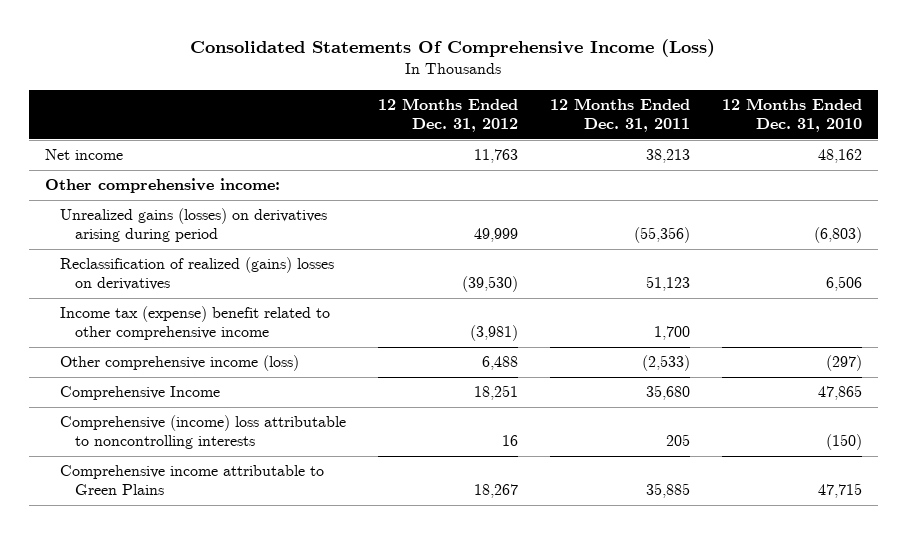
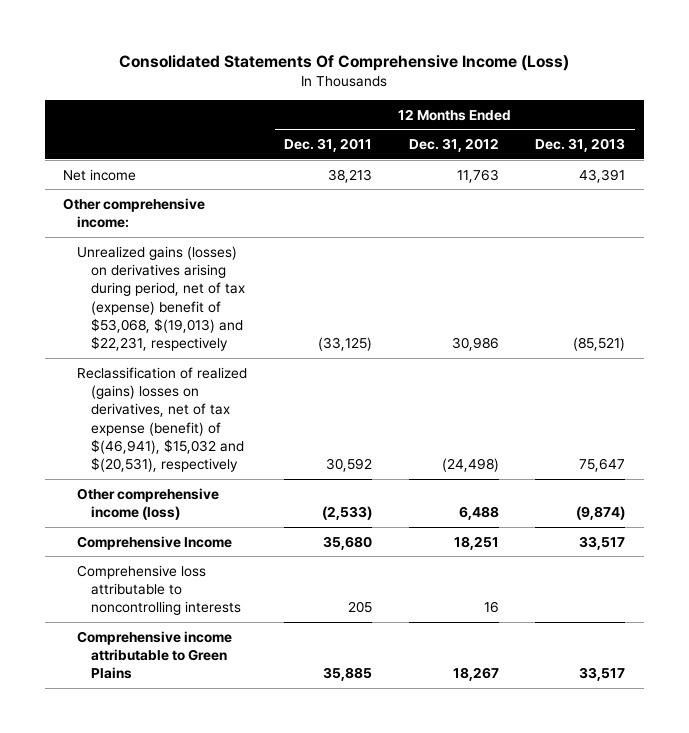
[722,97,863,133] 12 Months Ended Dec. 31, 2010 -> none
none -> [535,138,626,153] Dec. 31, 2013
[59,208,327,243] Unrealized gains (losses) on derivatives arising during period -> none
[59,257,334,291] Reclassification of realized (gains) losses on derivatives -> none
[59,306,330,341] Income tax (expense) benefit related to other comprehensive income -> none
none -> [77,245,246,352] Unrealized gains (losses) on derivatives arising during period, net of tax (expense) benefit of $53,068, $(19,013) and $22,231, respectively
none -> [77,366,248,473] Reclassification of realized (gains) losses on derivatives, net of tax expense (benefit) of $(46,941), $15,032 and $(20,531), respectively
[59,415,346,450] Comprehensive (income) loss attributable to noncontrolling interests -> [77,564,242,616] Comprehensive loss attributable to noncontrolling interests

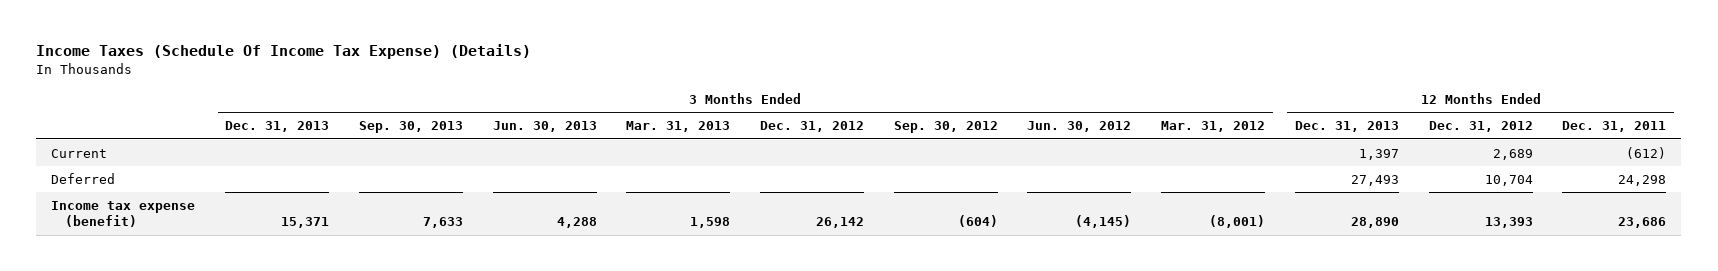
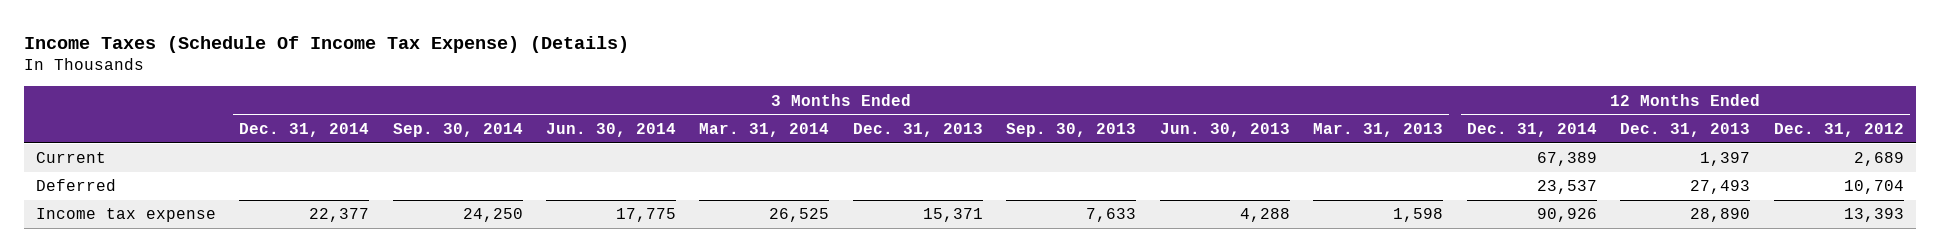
[759,121,864,133] Dec. 31, 2012 -> none
[893,121,998,134] Sep. 30, 2012 -> none
[1027,121,1132,133] Jun. 30, 2012 -> none
[1161,121,1266,133] Mar. 31, 2012 -> none
[1562,121,1667,133] Dec. 31, 2011 -> none
none -> [239,122,370,137] Dec. 31, 2014
none -> [392,122,523,137] Sep. 30, 2014
none -> [546,122,677,137] Jun. 30, 2014
none -> [699,122,830,137] Mar. 31, 2014
none -> [1466,122,1597,137] Dec. 31, 2014
[51,200,196,228] Income tax expense (benefit) -> [35,208,216,223] Income tax expense

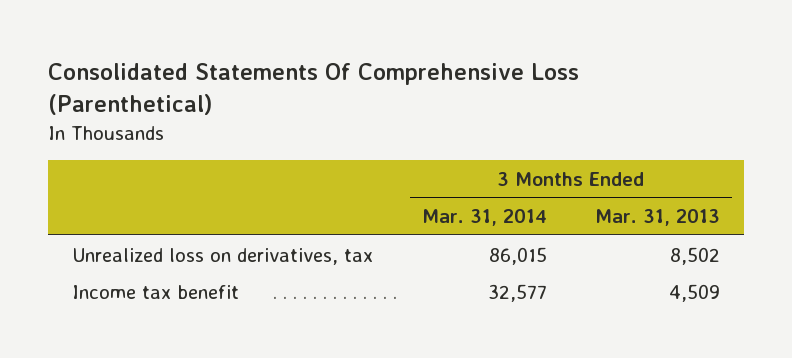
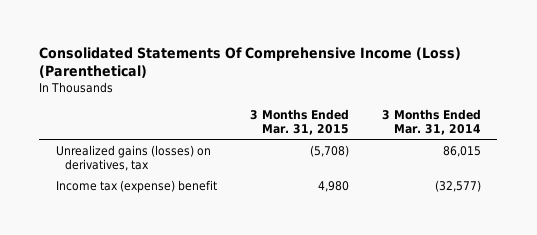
[48,62,580,115] Consolidated Statements Of Comprehensive Loss (Parenthetical) -> [39,46,462,78] Consolidated Statements Of Comprehensive Income (Loss) (Parenthetical)
[594,209,720,227] Mar. 31, 2013 -> none
none -> [249,108,349,135] 3 Months Ended Mar. 31, 2015
[72,247,374,265] Unrealized loss on derivatives, tax -> [55,144,211,172] Unrealized gains (losses) on derivatives, tax
[72,284,240,299] Income tax benefit -> [55,179,217,193] Income tax (expense) benefit
[487,283,547,302] 32,577 -> [434,179,481,192] (32,577)

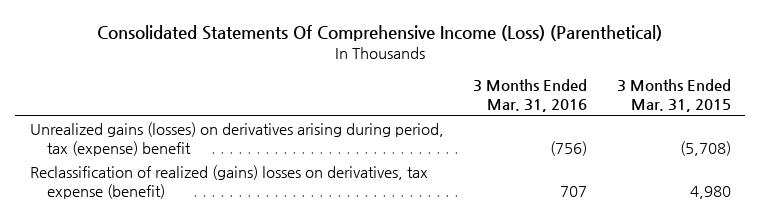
[381,108,481,135] 3 Months Ended Mar. 31, 2014 -> none
none -> [473,79,588,112] 3 Months Ended Mar. 31, 2016
[55,144,211,172] Unrealized gains (losses) on derivatives, tax -> [29,122,444,157] Unrealized gains (losses) on derivatives arising during period, tax (expense) benefit
[55,179,217,193] Income tax (expense) benefit -> [29,165,428,200] Reclassification of realized (gains) losses on derivatives, tax expense (benefit)

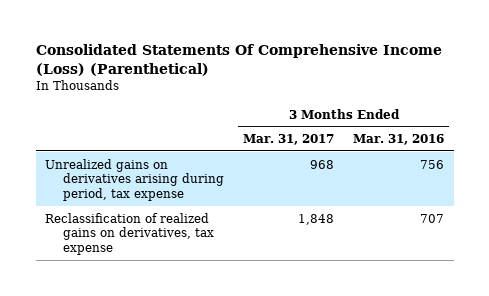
[616,79,731,112] 3 Months Ended Mar. 31, 2015 -> none
none -> [242,134,334,146] Mar. 31, 2017
[29,122,444,157] Unrealized gains (losses) on derivatives arising during period, tax (expense) benefit -> [45,158,224,201] Unrealized gains on derivatives arising during period, tax expense
[550,141,588,157] (756) -> [420,159,445,169] 756
[29,165,428,200] Reclassification of realized (gains) losses on derivatives, tax expense (benefit) -> [45,212,214,255] Reclassification of realized gains on derivatives, tax expense

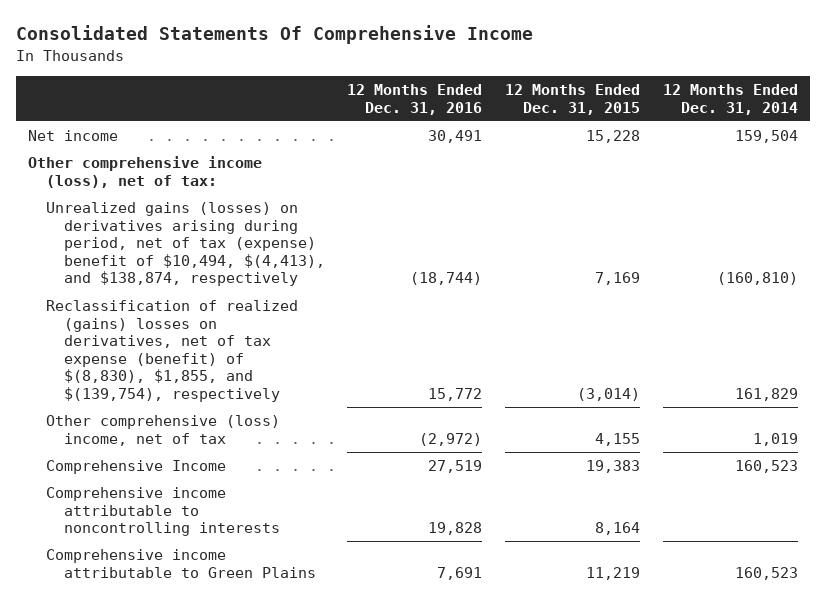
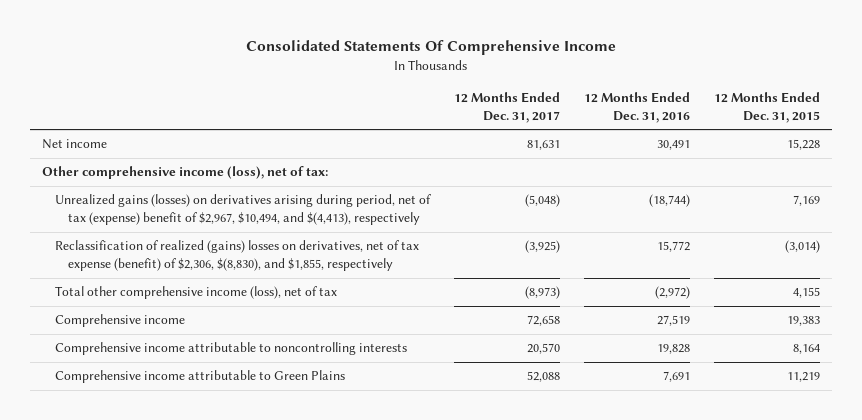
[663,84,799,115] 12 Months Ended Dec. 31, 2014 -> none
none -> [453,91,560,123] 12 Months Ended Dec. 31, 2017
[45,202,325,287] Unrealized gains (losses) on derivatives arising during period, net of tax (expense) benefit of $10,494, $(4,413), and $138,874, respectively -> [54,194,431,226] Unrealized gains (losses) on derivatives arising during period, net of tax (expense) benefit of $2,967, $10,494, and $(4,413), respectively
[45,300,298,402] Reclassification of realized (gains) losses on derivatives, net of tax expense (benefit) of $(8,830), $1,855, and $(139,754), respectively -> [54,240,419,272] Reclassification of realized (gains) losses on derivatives, net of tax expense (benefit) of $2,306, $(8,830), and $1,855, respectively
[45,415,280,446] Other comprehensive (loss) income, net of tax -> [54,286,337,300] Total other comprehensive income (loss), net of tax
[45,460,226,475] Comprehensive Income -> [54,314,185,328] Comprehensive income

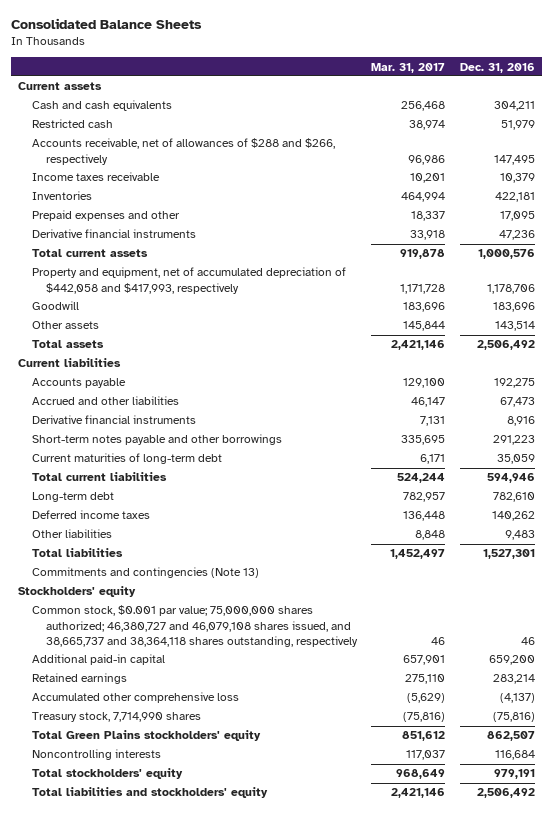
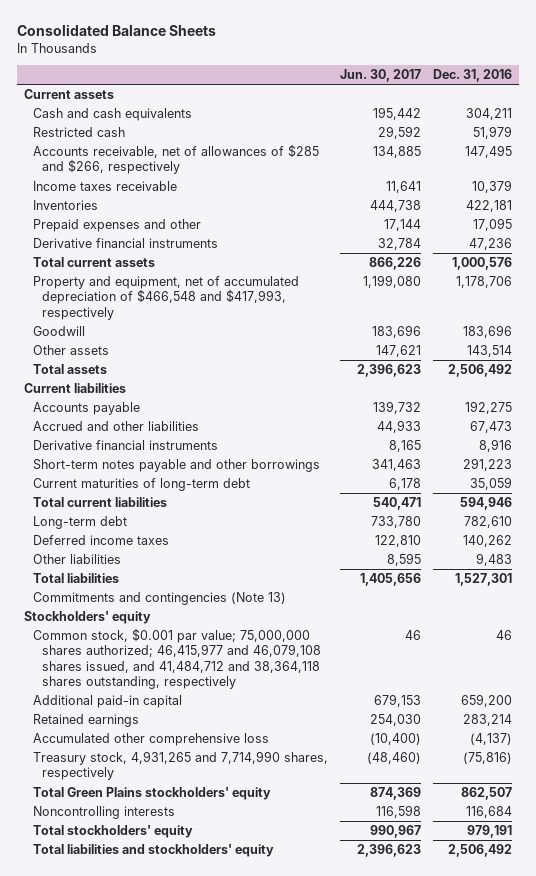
[371,62,446,73] Mar. 31, 2017 -> none
none -> [339,69,421,83] Jun. 30, 2017
[31,138,335,165] Accounts receivable, net of allowances of $288 and $266, respectively -> [32,144,319,175] Accounts receivable, net of allowances of $285 and $266, respectively
[31,267,346,294] Property and equipment, net of accumulated depreciation of $442,058 and $417,993, respectively -> [32,276,299,320] Property and equipment, net of accumulated depreciation of $466,548 and $417,993, respectively
[31,605,359,647] Common stock, $0.001 par value; 75,000,000 shares authorized; 46,380,727 and 46,079,108 shares issued, and 38,665,737 and 38,364,118 shares outstanding, respectively -> [32,628,321,690] Common stock, $0.001 par value; 75,000,000 shares authorized; 46,415,977 and 46,079,108 shares issued, and 41,484,712 and 38,364,118 shares outstanding, respectively
[31,712,201,723] Treasury stock, 7,714,990 shares -> [32,751,328,781] Treasury stock, 4,931,265 and 7,714,990 shares, respectively

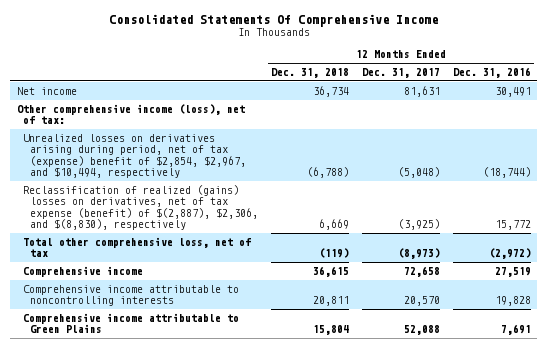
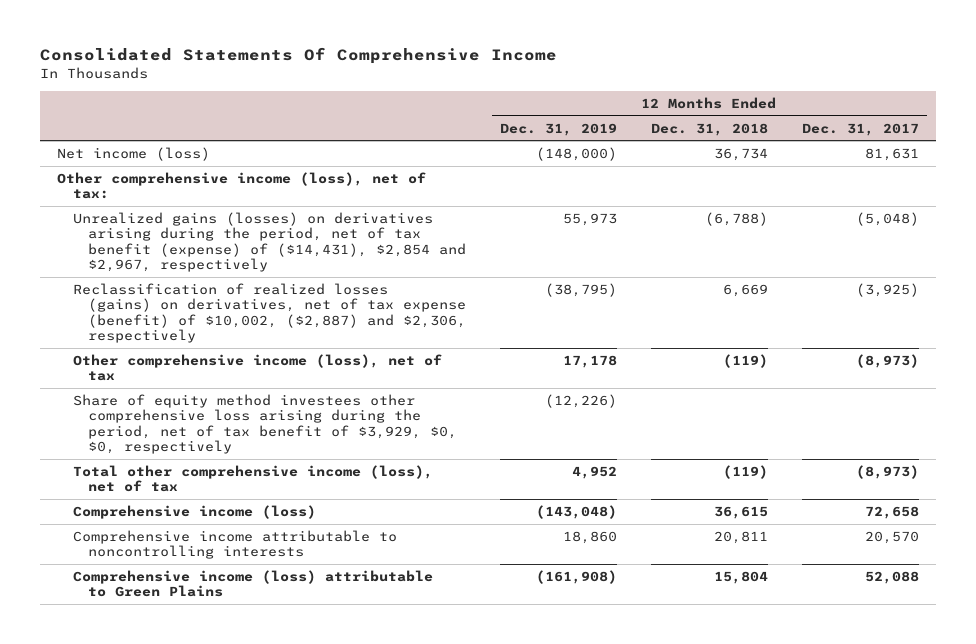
[452,67,531,79] Dec. 31, 2016 -> none
none -> [500,122,618,136] Dec. 31, 2019
[16,86,77,95] Net income -> [57,146,211,161] Net income (loss)
[23,133,246,179] Unrealized losses on derivatives arising during period, net of tax (expense) benefit of $2,854, $2,967, and $10,494, respectively -> [72,211,467,273] Unrealized gains (losses) on derivatives arising during the period, net of tax benefit (expense) of ($14,431), $2,854 and $2,967, respectively
[23,184,258,231] Reclassification of realized (gains) losses on derivatives, net of tax expense (benefit) of $(2,887), $2,306, and $(8,830), respectively -> [72,282,467,344] Reclassification of realized losses (gains) on derivatives, net of tax expense (benefit) of $10,002, ($2,887) and $2,306, respectively
none -> [72,353,442,382] Other comprehensive income (loss), net of tax
none -> [72,393,458,455] Share of equity method investees other comprehensive loss arising during the period, net of tax benefit of $3,929, $0, $0, respectively
[23,236,252,258] Total other comprehensive loss, net of tax -> [72,464,433,493] Total other comprehensive income (loss), net of tax
[23,265,144,277] Comprehensive income -> [72,504,316,519] Comprehensive income (loss)
[23,312,240,334] Comprehensive income attributable to Green Plains -> [72,569,433,598] Comprehensive income (loss) attributable to Green Plains

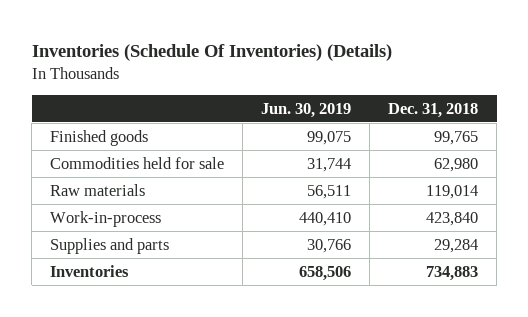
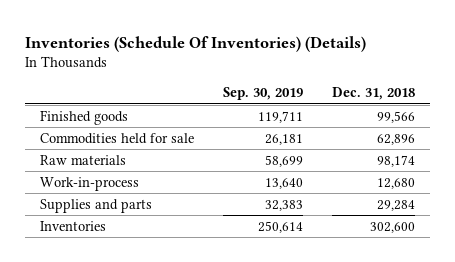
[261,102,352,118] Jun. 30, 2019 -> none
none -> [222,87,303,101] Sep. 30, 2019
[434,130,479,145] 99,765 -> [377,110,416,123] 99,566
[434,157,479,172] 62,980 -> [377,133,416,145] 62,896
[426,184,479,199] 119,014 -> [377,154,416,167] 98,174
[426,211,479,226] 423,840 -> [377,177,416,189] 12,680
[426,265,479,281] 734,883 -> [370,221,416,233] 302,600

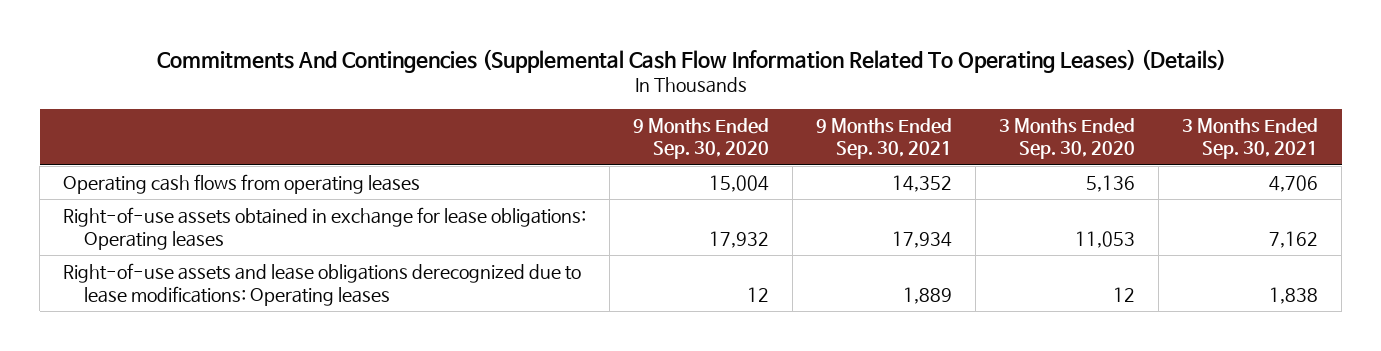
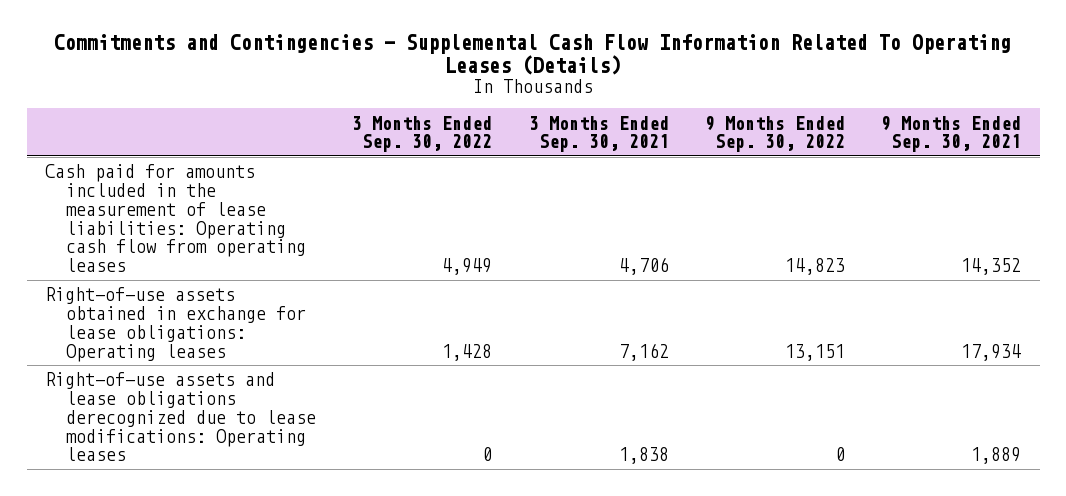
[156,49,1226,74] Commitments And Contingencies (Supplemental Cash Flow Information Related To Operating Leases) (Details) -> [54,34,1012,76] Commitments and Contingencies - Supplemental Cash Flow Information Related To Operating Leases (Details)
[633,117,770,160] 9 Months Ended Sep. 30, 2020 -> none
[999,117,1136,160] 3 Months Ended Sep. 30, 2020 -> none
none -> [352,115,493,153] 3 Months Ended Sep. 30, 2022
none -> [704,115,845,153] 9 Months Ended Sep. 30, 2022
[63,174,421,195] Operating cash flows from operating leases -> [45,164,306,273] Cash paid for amounts included in the measurement of lease liabilities: Operating cash flow from operating leases

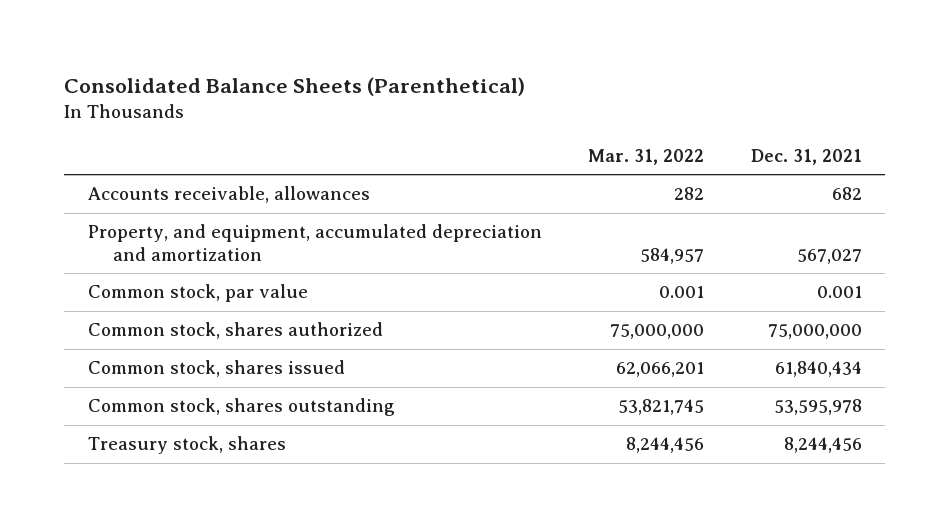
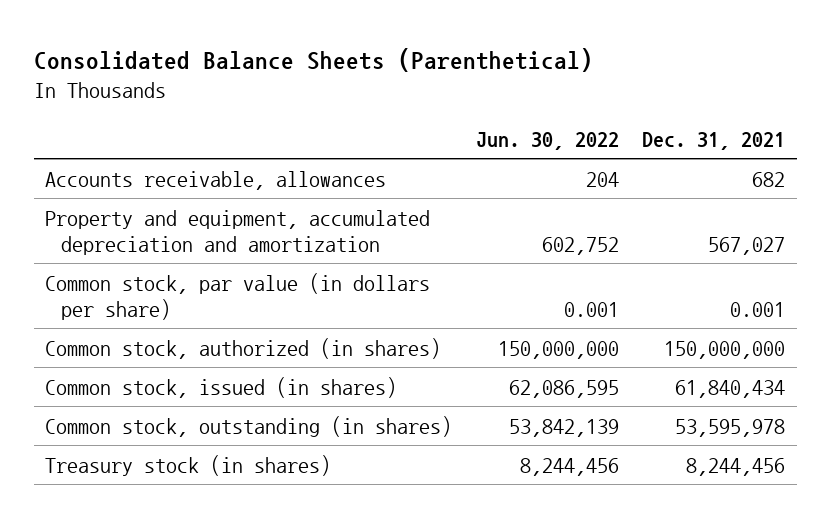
[588,149,705,166] Mar. 31, 2022 -> none
none -> [475,131,619,150] Jun. 30, 2022
[87,224,542,262] Property, and equipment, accumulated depreciation and amortization -> [45,209,431,255] Property and equipment, accumulated depreciation and amortization
[87,284,308,303] Common stock, par value -> [45,272,431,320] Common stock, par value (in dollars per share)
[87,322,383,340] Common stock, shares authorized -> [45,337,442,359] Common stock, authorized (in shares)
[767,324,862,340] 75,000,000 -> [663,340,785,359] 150,000,000
[87,360,345,378] Common stock, shares issued -> [45,376,398,398] Common stock, issued (in shares)
[87,398,395,417] Common stock, shares outstanding -> [45,415,453,437] Common stock, outstanding (in shares)
[87,436,286,455] Treasury stock, shares -> [45,454,332,476] Treasury stock (in shares)

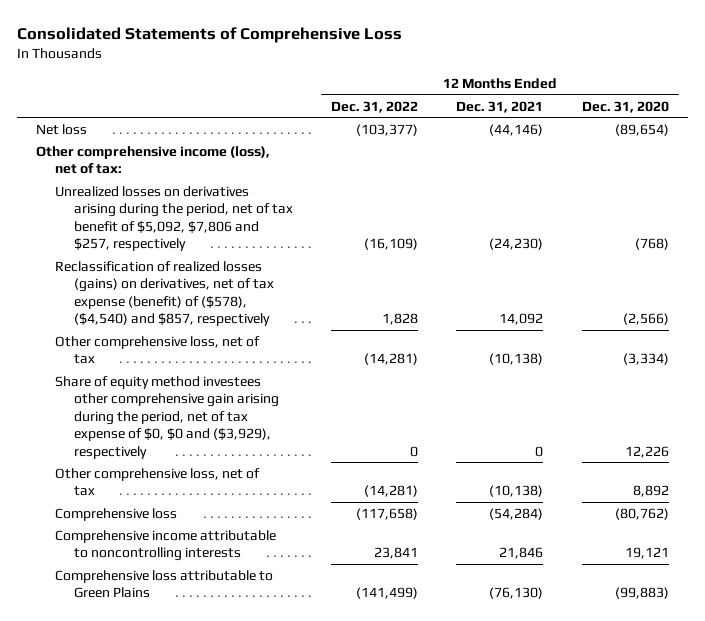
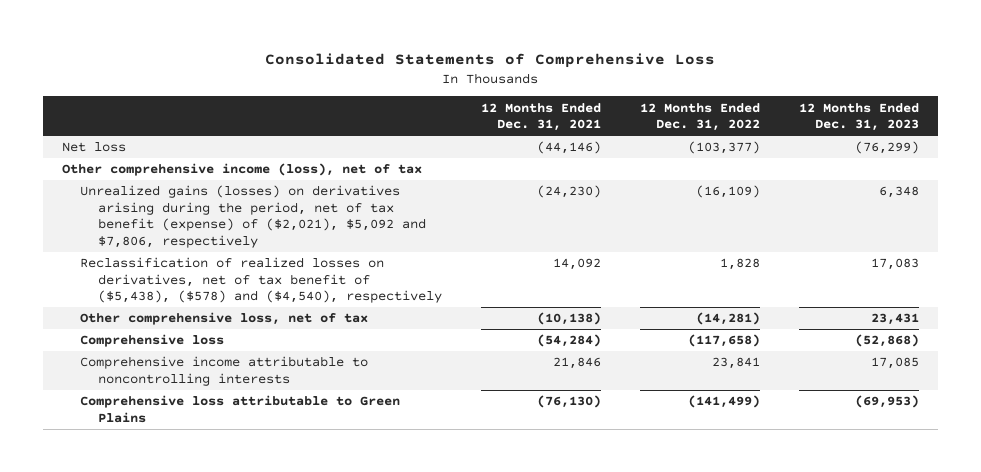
[581,100,669,113] Dec. 31, 2020 -> none
none -> [798,102,919,132] 12 Months Ended Dec. 31, 2023
[54,335,260,365] Other comprehensive loss, net of tax -> none
[54,375,279,459] Share of equity method investees other comprehensive gain arising during the period, net of tax expense of $0, $0 and ($3,929), respectively -> none
[36,145,271,175] Other comprehensive income (loss), net of tax: -> [61,163,422,177] Other comprehensive income (loss), net of tax
[54,185,293,252] Unrealized losses on derivatives arising during the period, net of tax benefit of $5,092, $7,806 and $257, respectively -> [80,185,427,248] Unrealized gains (losses) on derivatives arising during the period, net of tax benefit (expense) of ($2,021), $5,092 and $7,806, respectively
[54,260,274,327] Reclassification of realized losses (gains) on derivatives, net of tax expense (benefit) of ($578), ($4,540) and $857, respectively -> [80,257,443,304] Reclassification of realized losses on derivatives, net of tax benefit of ($5,438), ($578) and ($4,540), respectively

